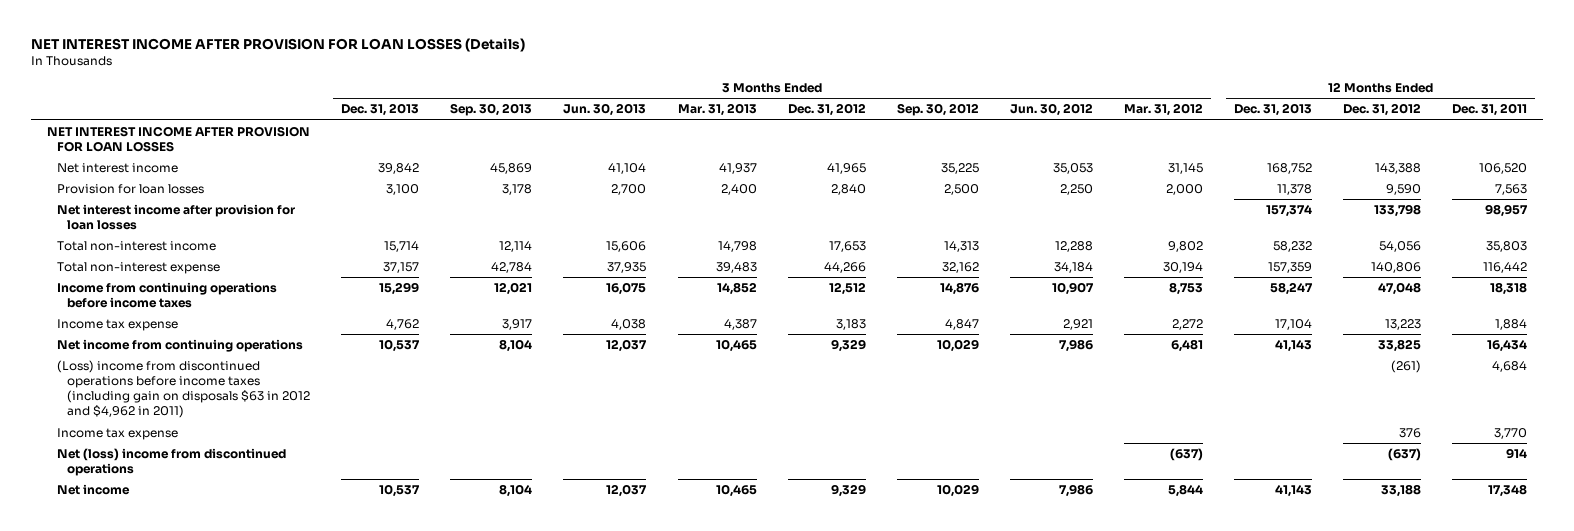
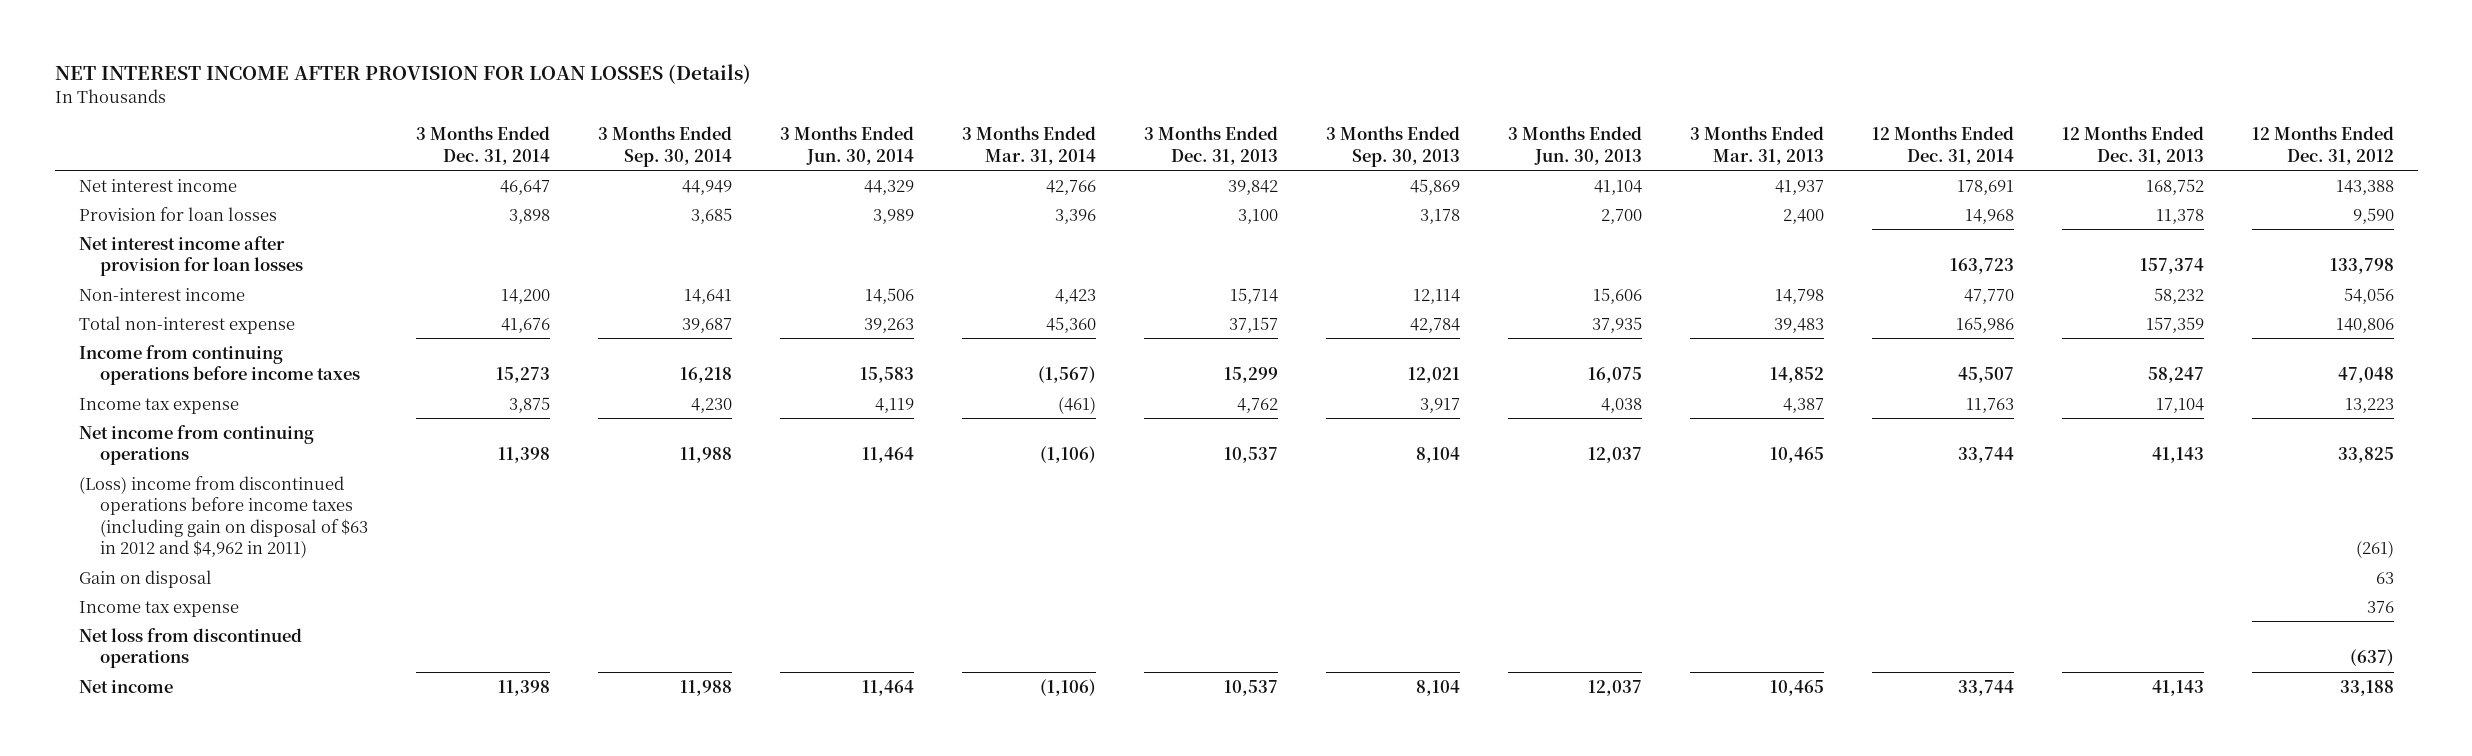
[787,103,866,117] Dec. 31, 2012 -> none
[896,103,979,117] Sep. 30, 2012 -> none
[1009,103,1093,117] Jun. 30, 2012 -> none
[1124,103,1204,117] Mar. 31, 2012 -> none
[1452,103,1528,117] Dec. 31, 2011 -> none
none -> [415,126,550,165] 3 Months Ended Dec. 31, 2014
none -> [597,126,732,167] 3 Months Ended Sep. 30, 2014
none -> [779,126,914,165] 3 Months Ended Jun. 30, 2014
none -> [961,126,1096,165] 3 Months Ended Mar. 31, 2014
none -> [1871,126,2014,165] 12 Months Ended Dec. 31, 2014
[46,125,310,153] NET INTEREST INCOME AFTER PROVISION FOR LOAN LOSSES -> none
[56,240,216,251] Total non-interest income -> [78,287,245,301] Non-interest income
[56,359,310,419] (Loss) income from discontinued operations before income taxes (including gain on disposals $63 in 2012 and $4,962 in 2011) -> [78,475,368,559] (Loss) income from discontinued operations before income taxes (including gain on disposal of $63 in 2012 and $4,962 in 2011)
none -> [78,569,212,588] Gain on disposal
[56,447,286,477] Net (loss) income from discontinued operations -> [78,627,302,669] Net loss from discontinued operations

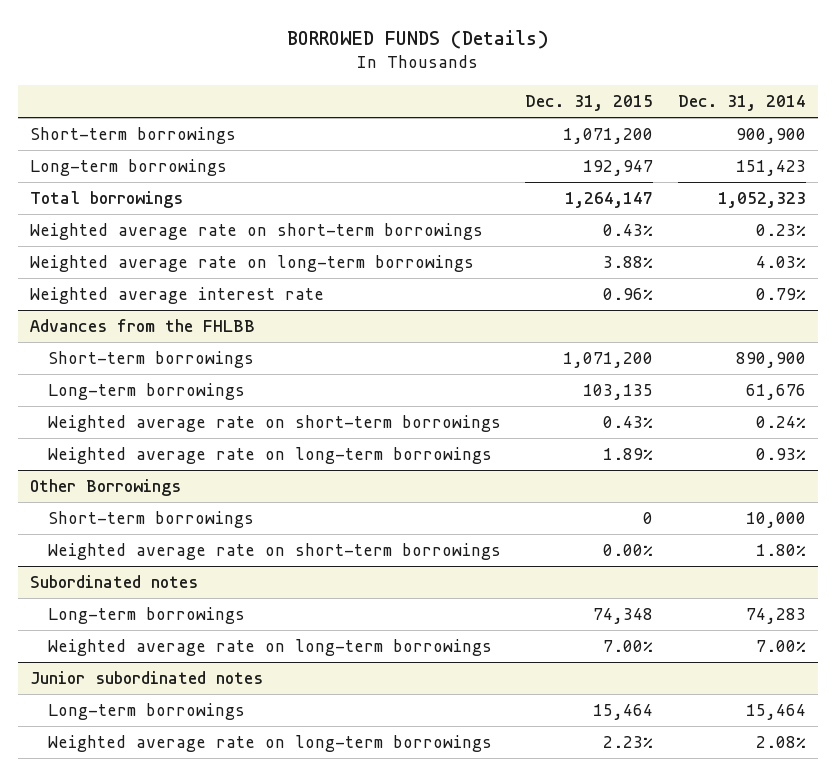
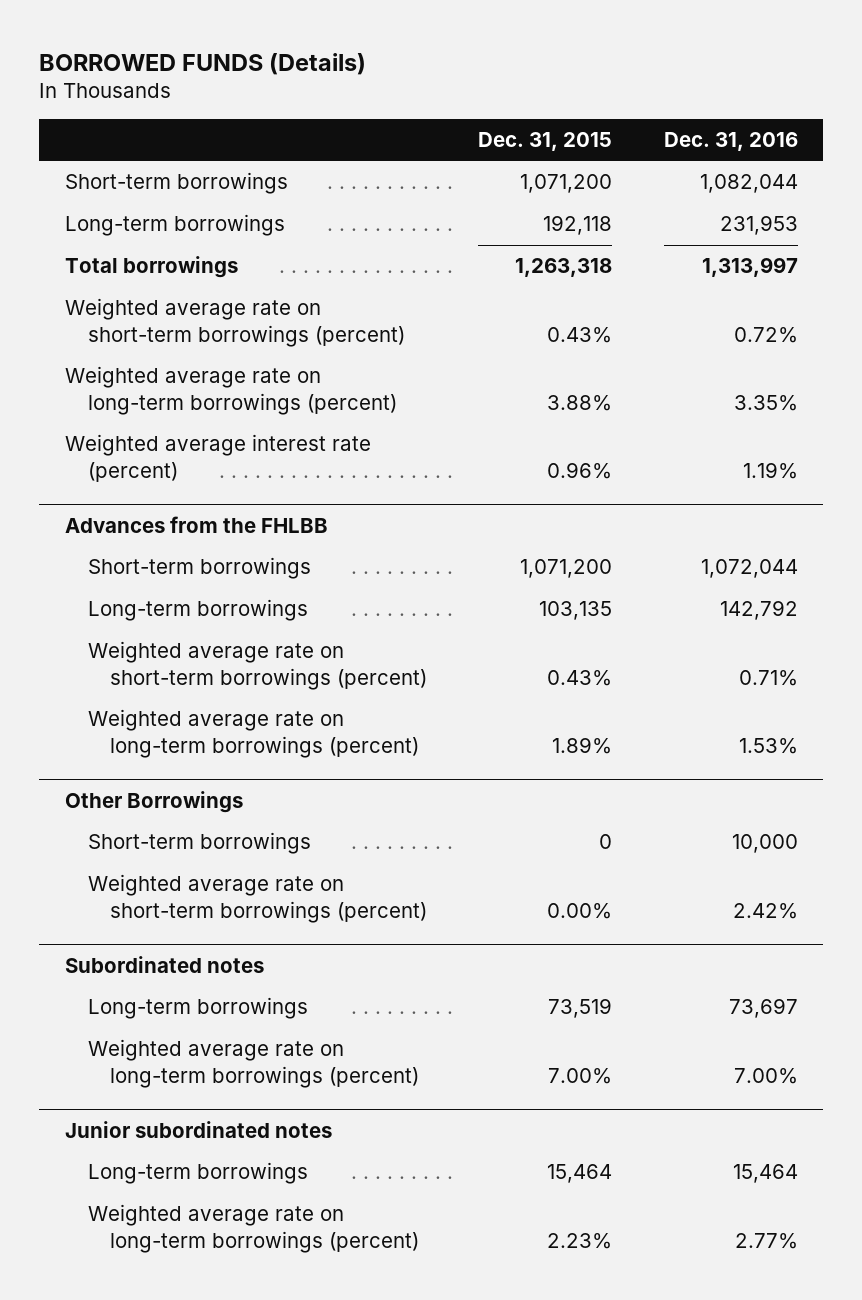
[677,95,806,112] Dec. 31, 2014 -> none
none -> [663,131,798,151] Dec. 31, 2016
[583,159,654,176] 192,947 -> [543,215,613,236] 192,118
[565,191,654,208] 1,264,147 -> [515,258,613,278] 1,263,318
[29,222,483,240] Weighted average rate on short-term borrowings -> [64,298,405,347] Weighted average rate on short-term borrowings (percent)
[29,254,474,272] Weighted average rate on long-term borrowings -> [64,366,397,415] Weighted average rate on long-term borrowings (percent)
[29,286,324,304] Weighted average interest rate -> [64,434,371,482] Weighted average interest rate (percent)
[48,414,502,432] Weighted average rate on short-term borrowings -> [87,641,428,690] Weighted average rate on short-term borrowings (percent)
[48,446,493,464] Weighted average rate on long-term borrowings -> [87,709,420,758] Weighted average rate on long-term borrowings (percent)
[48,542,502,560] Weighted average rate on short-term borrowings -> [87,874,428,923] Weighted average rate on short-term borrowings (percent)
[593,607,654,624] 74,348 -> [548,998,613,1019] 73,519
[48,638,493,656] Weighted average rate on long-term borrowings -> [87,1039,420,1088] Weighted average rate on long-term borrowings (percent)
[48,734,493,752] Weighted average rate on long-term borrowings -> [87,1204,420,1253] Weighted average rate on long-term borrowings (percent)

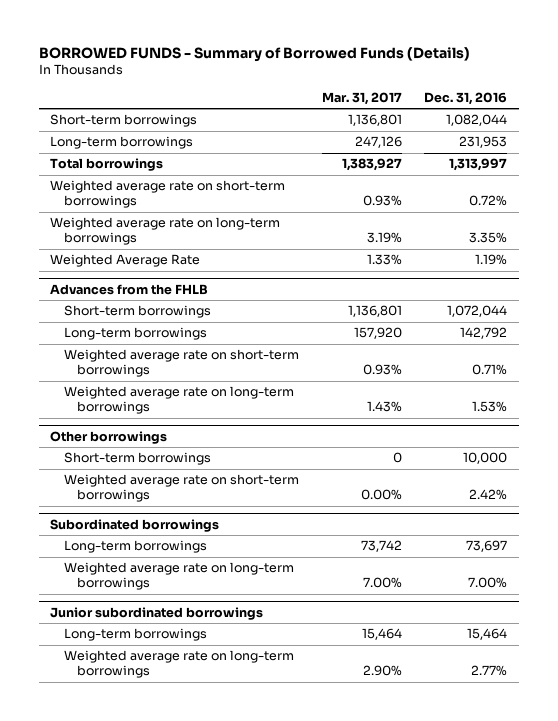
[39,52,367,75] BORROWED FUNDS (Details) -> [38,46,470,62] BORROWED FUNDS - Summary of Borrowed Funds (Details)
[478,131,613,151] Dec. 31, 2015 -> none
none -> [321,91,402,105] Mar. 31, 2017
[64,298,405,347] Weighted average rate on short-term borrowings (percent) -> [50,180,286,209] Weighted average rate on short-term borrowings
[64,366,397,415] Weighted average rate on long-term borrowings (percent) -> [50,217,281,246] Weighted average rate on long-term borrowings
[64,434,371,482] Weighted average interest rate (percent) -> [50,254,201,268] Weighted Average Rate
[64,515,328,533] Advances from the FHLBB -> [50,283,209,295] Advances from the FHLB
[87,641,428,690] Weighted average rate on short-term borrowings (percent) -> [63,349,299,378] Weighted average rate on short-term borrowings
[87,709,420,758] Weighted average rate on long-term borrowings (percent) -> [63,386,294,415] Weighted average rate on long-term borrowings
[64,790,243,813] Other Borrowings -> [50,430,168,444] Other borrowings
[87,874,428,923] Weighted average rate on short-term borrowings (percent) -> [63,474,299,503] Weighted average rate on short-term borrowings
[64,955,264,973] Subordinated notes -> [50,518,220,532] Subordinated borrowings
[87,1039,420,1088] Weighted average rate on long-term borrowings (percent) -> [63,562,294,591] Weighted average rate on long-term borrowings
[64,1120,332,1138] Junior subordinated notes -> [50,606,264,620] Junior subordinated borrowings
[87,1204,420,1253] Weighted average rate on long-term borrowings (percent) -> [63,650,294,679] Weighted average rate on long-term borrowings

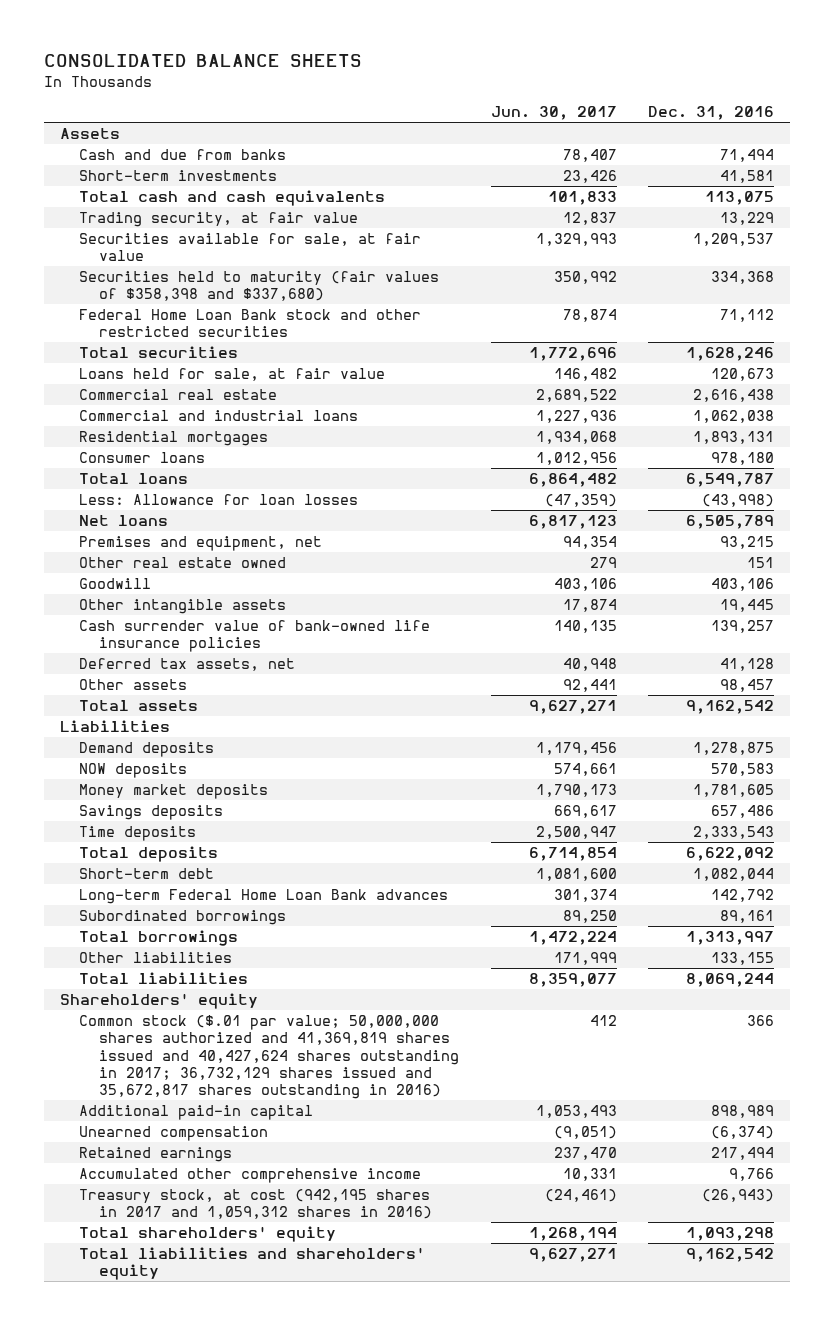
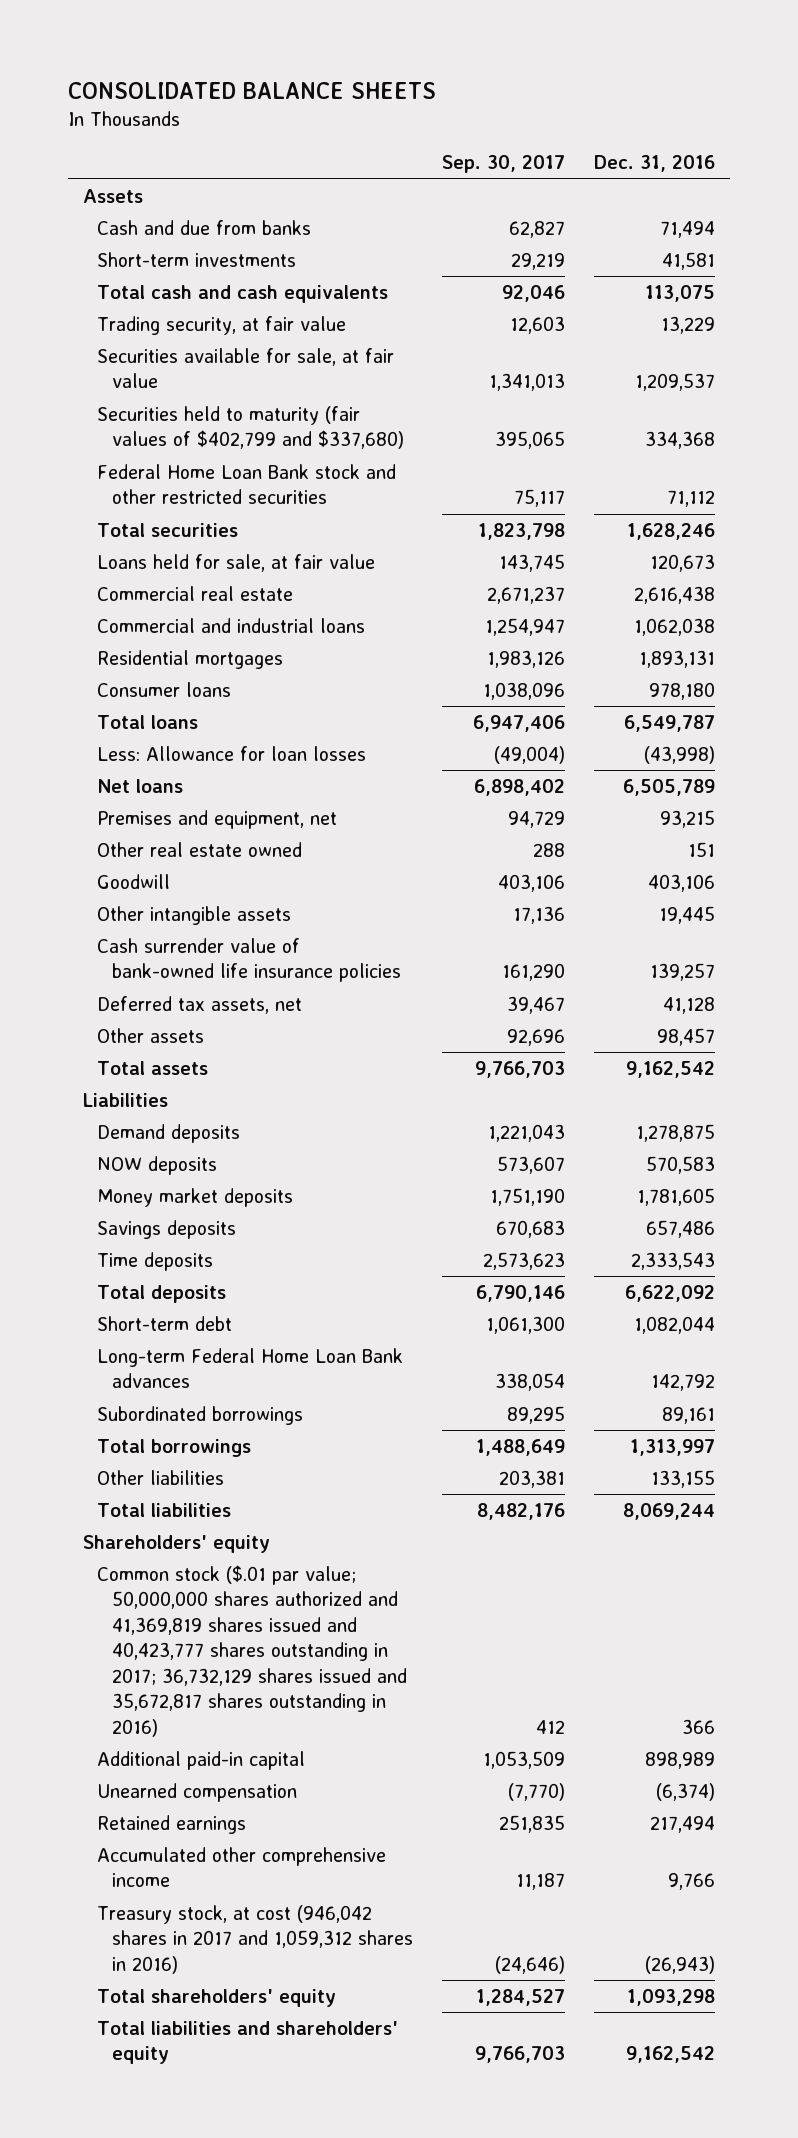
[490,106,617,121] Jun. 30, 2017 -> none
none -> [442,155,566,174] Sep. 30, 2017
[79,271,440,302] Securities held to maturity (fair values of $358,398 and $337,680) -> [97,405,405,450] Securities held to maturity (fair values of $402,799 and $337,680)
[79,1015,459,1100] Common stock ($.01 par value; 50,000,000 shares authorized and 41,369,819 shares issued and 40,427,624 shares outstanding in 2017; 36,732,129 shares issued and 35,672,817 shares outstanding in 2016) -> [97,1564,408,1738] Common stock ($.01 par value; 50,000,000 shares authorized and 41,369,819 shares issued and 40,423,777 shares outstanding in 2017; 36,732,129 shares issued and 35,672,817 shares outstanding in 2016)
[79,1189,432,1220] Treasury stock, at cost (942,195 shares in 2017 and 1,059,312 shares in 2016) -> [97,1904,414,1974] Treasury stock, at cost (946,042 shares in 2017 and 1,059,312 shares in 2016)

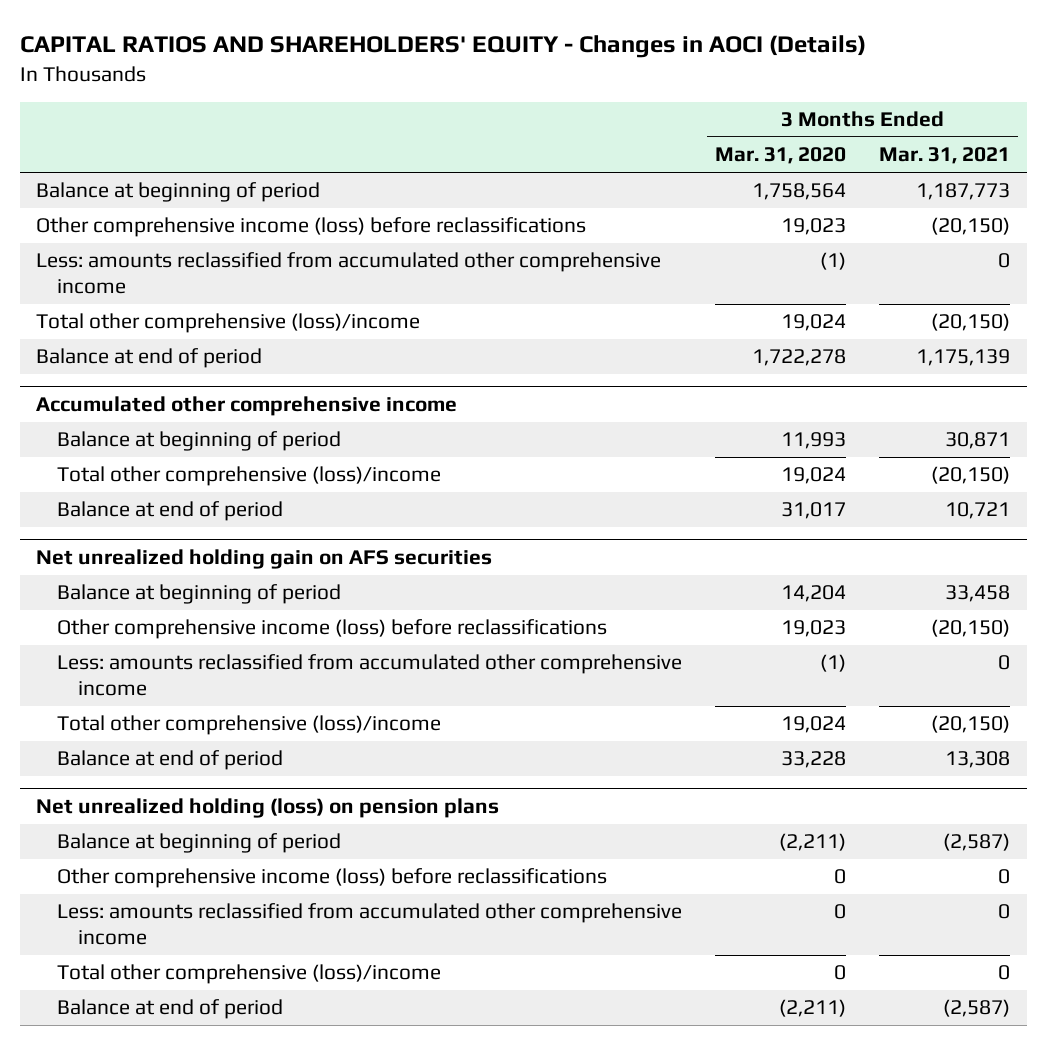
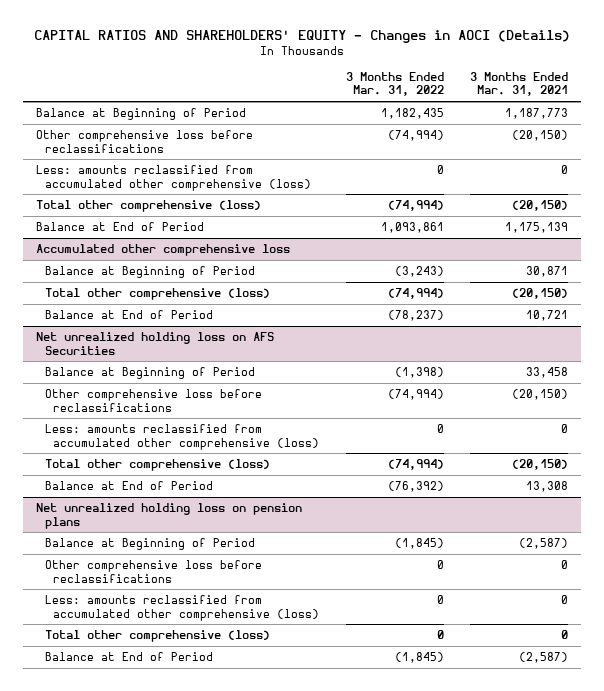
[715,147,847,165] Mar. 31, 2020 -> none
none -> [345,71,444,97] 3 Months Ended Mar. 31, 2022
[36,182,321,203] Balance at beginning of period -> [36,108,247,121] Balance at Beginning of Period
[36,217,587,238] Other comprehensive income (loss) before reclassifications -> [36,130,254,153] Other comprehensive loss before reclassifications
[36,252,662,295] Less: amounts reclassified from accumulated other comprehensive income -> [36,165,311,191] Less: amounts reclassified from accumulated other comprehensive (loss)
[36,313,421,334] Total other comprehensive (loss)/income -> [36,200,262,213] Total other comprehensive (loss)
[36,348,263,369] Balance at end of period -> [36,222,205,232] Balance at End of Period
[36,396,458,417] Accumulated other comprehensive income -> [36,244,291,257] Accumulated other comprehensive loss
[57,431,342,452] Balance at beginning of period -> [44,266,255,279] Balance at Beginning of Period
[57,466,442,487] Total other comprehensive (loss)/income -> [44,288,270,301] Total other comprehensive (loss)
[57,501,284,522] Balance at end of period -> [44,310,213,320] Balance at End of Period
[36,549,493,570] Net unrealized holding gain on AFS securities -> [36,332,275,355] Net unrealized holding loss on AFS Securities
[57,584,342,605] Balance at beginning of period -> [44,367,255,380] Balance at Beginning of Period
[57,619,608,640] Other comprehensive income (loss) before reclassifications -> [44,389,262,412] Other comprehensive loss before reclassifications
[57,654,683,697] Less: amounts reclassified from accumulated other comprehensive income -> [44,424,320,450] Less: amounts reclassified from accumulated other comprehensive (loss)
[57,715,442,736] Total other comprehensive (loss)/income -> [44,459,270,472] Total other comprehensive (loss)
[57,750,284,771] Balance at end of period -> [44,481,213,491] Balance at End of Period
[36,798,500,819] Net unrealized holding (loss) on pension plans -> [36,503,303,529] Net unrealized holding loss on pension plans
[57,833,342,854] Balance at beginning of period -> [44,538,255,551] Balance at Beginning of Period
[57,868,608,889] Other comprehensive income (loss) before reclassifications -> [44,560,262,583] Other comprehensive loss before reclassifications
[57,903,683,946] Less: amounts reclassified from accumulated other comprehensive income -> [44,595,320,621] Less: amounts reclassified from accumulated other comprehensive (loss)
[57,964,442,985] Total other comprehensive (loss)/income -> [44,630,270,643] Total other comprehensive (loss)
[57,999,284,1020] Balance at end of period -> [44,652,213,662] Balance at End of Period

